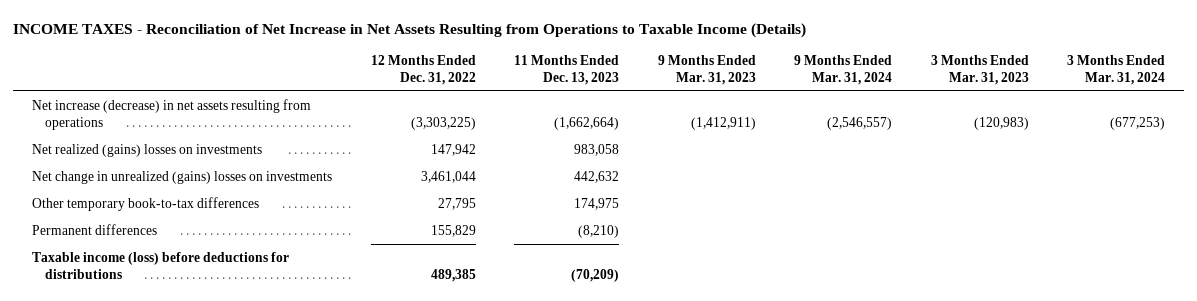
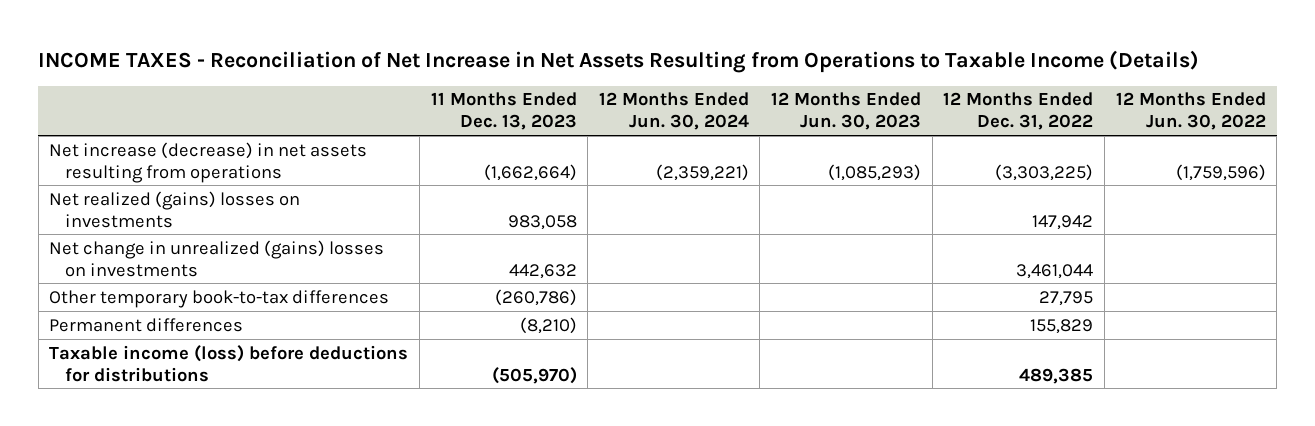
[657,54,756,85] 9 Months Ended Mar. 31, 2023 -> none
[794,54,893,85] 9 Months Ended Mar. 31, 2024 -> none
[930,54,1029,85] 3 Months Ended Mar. 31, 2023 -> none
[1067,54,1166,85] 3 Months Ended Mar. 31, 2024 -> none
none -> [598,92,749,131] 12 Months Ended Jun. 30, 2024
none -> [771,92,922,131] 12 Months Ended Jun. 30, 2023
none -> [1115,92,1266,131] 12 Months Ended Jun. 30, 2022
[574,197,620,210] 174,975 -> [494,288,577,306] (260,786)
[571,268,620,282] (70,209) -> [491,366,577,384] (505,970)

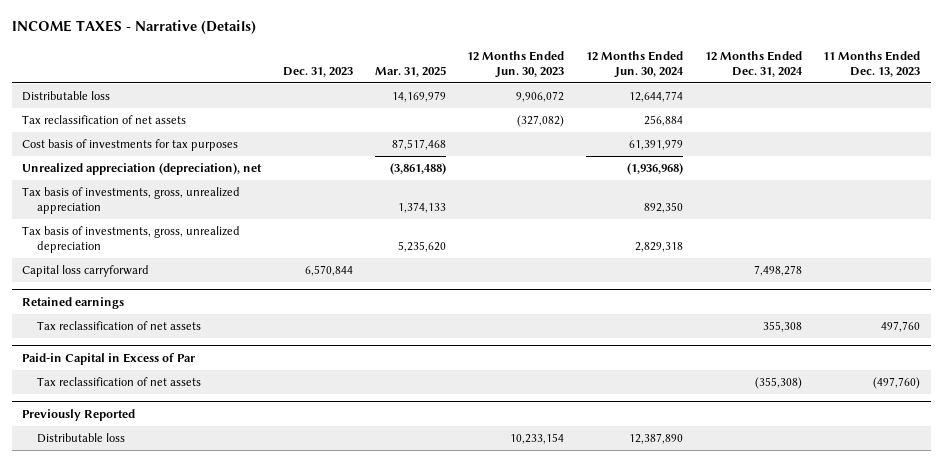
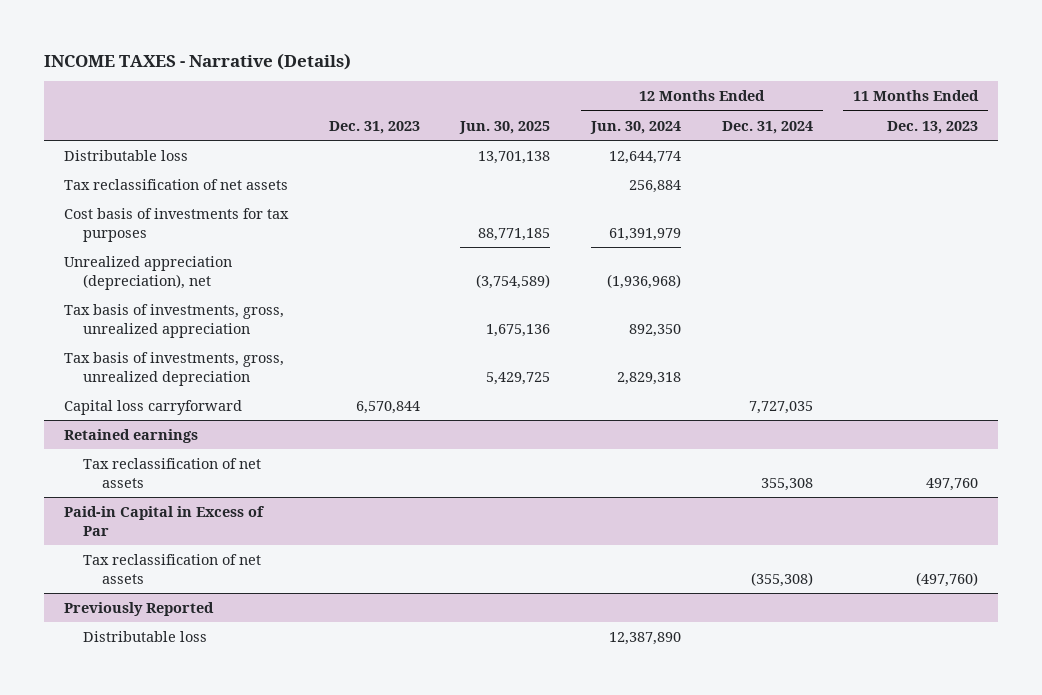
[374,65,446,77] Mar. 31, 2025 -> none
[467,50,565,78] 12 Months Ended Jun. 30, 2023 -> none
none -> [459,120,551,134] Jun. 30, 2025
[753,265,802,277] 7,498,278 -> [748,400,813,414] 7,727,035

